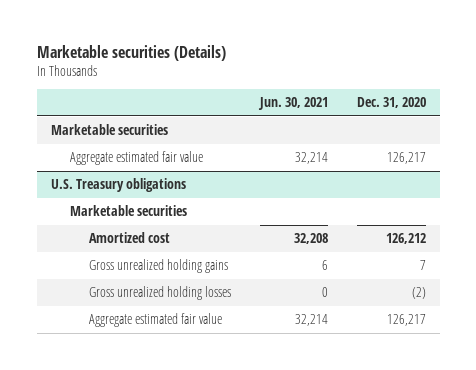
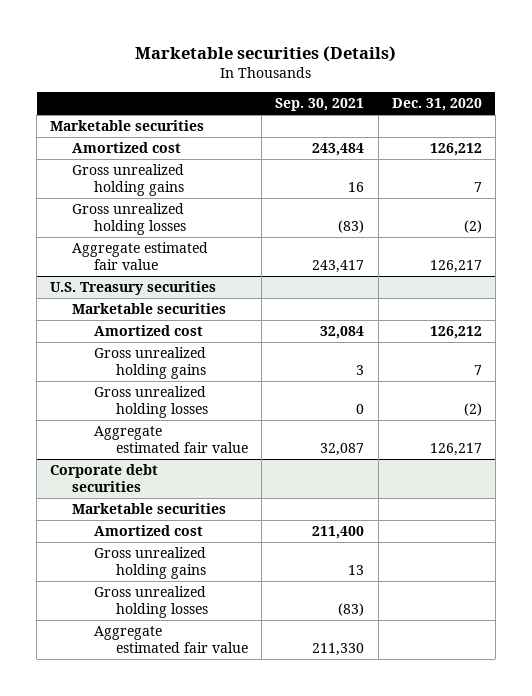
[257,97,328,111] Jun. 30, 2021 -> none
none -> [275,98,365,112] Sep. 30, 2021
none -> [72,142,182,154] Amortized cost
none -> [72,164,185,196] Gross unrealized holding gains
none -> [72,203,187,235] Gross unrealized holding losses
[50,178,186,193] U.S. Treasury obligations -> [50,281,217,296] U.S. Treasury securities
none -> [50,464,159,492] Corporate debt securities
none -> [72,503,227,515] Marketable securities
none -> [94,525,204,537] Amortized cost
none -> [94,547,207,579] Gross unrealized holding gains
none -> [94,586,208,618] Gross unrealized holding losses
none -> [94,626,248,653] Aggregate estimated fair value

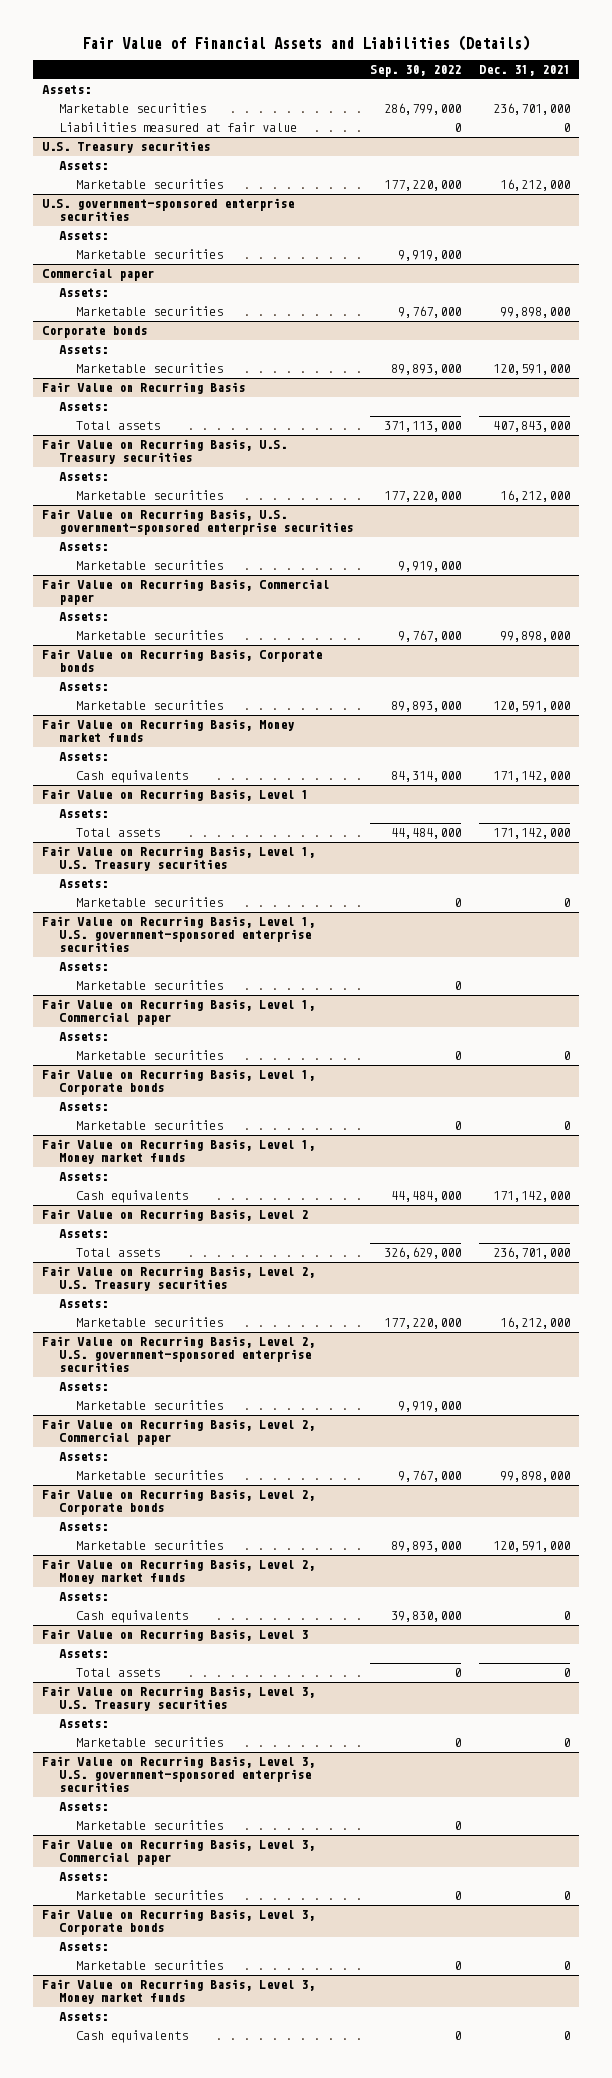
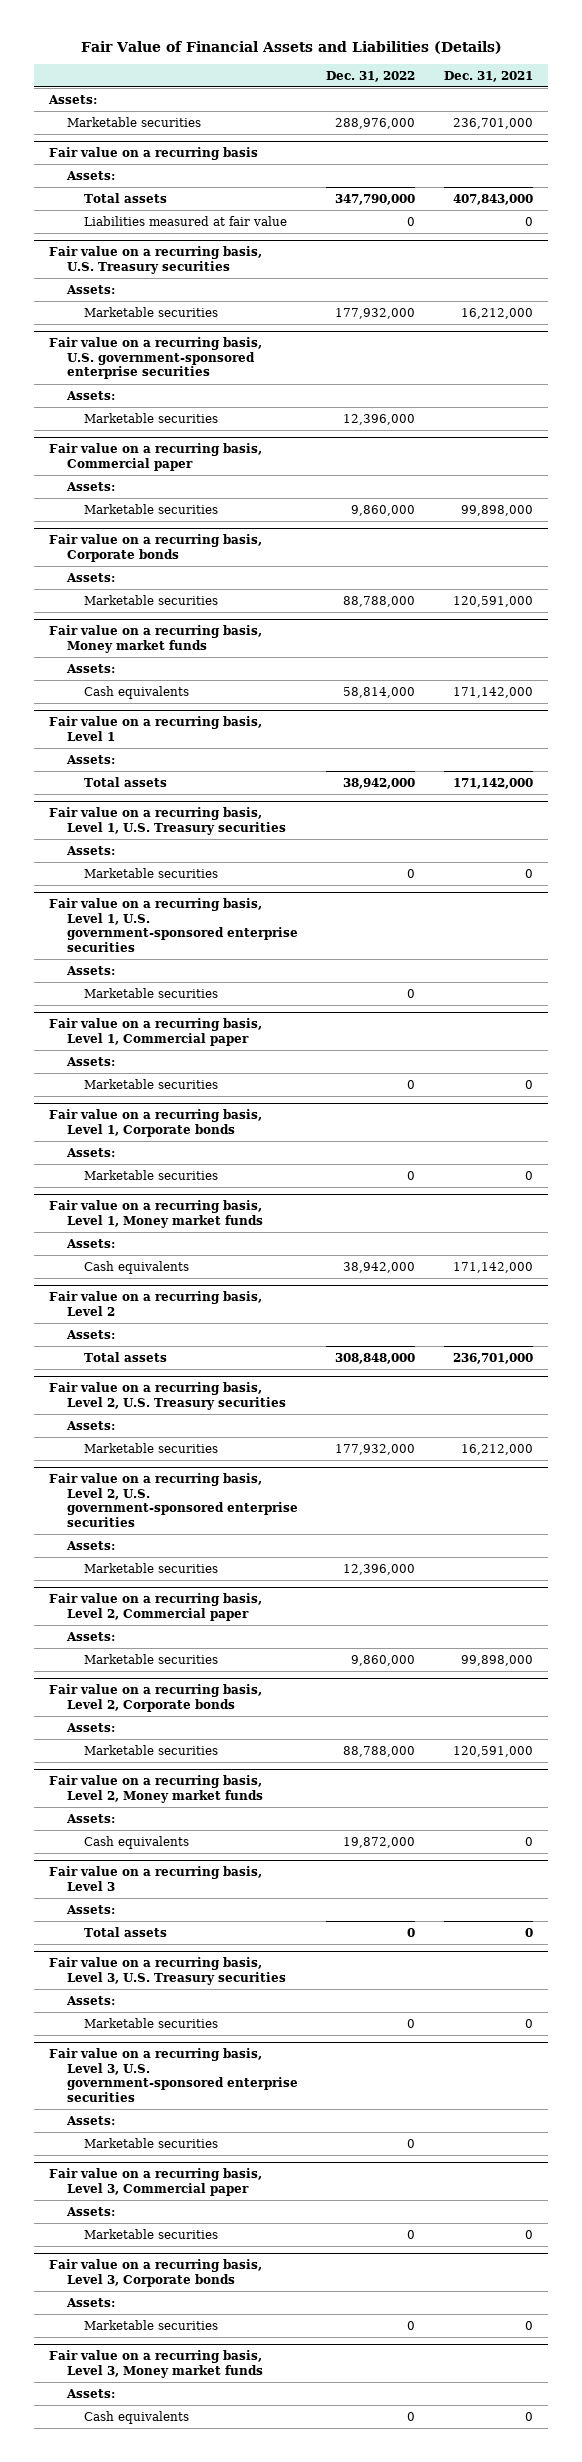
[370,65,462,78] Sep. 30, 2022 -> none
none -> [326,70,416,82] Dec. 31, 2022
[58,122,297,133] Liabilities measured at fair value -> none
[41,141,210,154] U.S. Treasury securities -> none
[58,161,108,171] Assets: -> none
[75,179,223,190] Marketable securities -> none
[41,198,294,222] U.S. government-sponsored enterprise securities -> none
[58,231,108,241] Assets: -> none
[75,249,223,260] Marketable securities -> none
[41,268,154,282] Commercial paper -> none
[58,288,108,298] Assets: -> none
[75,306,223,317] Marketable securities -> none
[41,326,147,339] Corporate bonds -> none
[58,345,108,355] Assets: -> none
[75,363,223,374] Marketable securities -> none
[41,382,245,395] Fair Value on Recurring Basis -> [48,146,258,160] Fair value on a recurring basis
none -> [84,215,288,226] Liabilities measured at fair value
[41,439,287,465] Fair Value on Recurring Basis, U.S. Treasury securities -> [48,245,262,274] Fair value on a recurring basis, U.S. Treasury securities
[41,509,353,536] Fair Value on Recurring Basis, U.S. government-sponsored enterprise securities -> [48,336,262,380] Fair value on a recurring basis, U.S. government-sponsored enterprise securities
[41,579,329,606] Fair Value on Recurring Basis, Commercial paper -> [48,442,262,471] Fair value on a recurring basis, Commercial paper
[41,649,322,673] Fair Value on Recurring Basis, Corporate bonds -> [48,533,262,562] Fair value on a recurring basis, Corporate bonds
[41,719,294,743] Fair Value on Recurring Basis, Money market funds -> [48,624,262,653] Fair value on a recurring basis, Money market funds
[41,789,308,802] Fair Value on Recurring Basis, Level 1 -> [48,715,262,741] Fair value on a recurring basis, Level 1
[41,846,315,872] Fair Value on Recurring Basis, Level 1, U.S. Treasury securities -> [48,806,286,835] Fair value on a recurring basis, Level 1, U.S. Treasury securities
[41,916,315,953] Fair Value on Recurring Basis, Level 1, U.S. government-sponsored enterprise securities -> [48,897,298,953] Fair value on a recurring basis, Level 1, U.S. government-sponsored enterprise securities
[41,999,315,1026] Fair Value on Recurring Basis, Level 1, Commercial paper -> [48,1017,262,1046] Fair value on a recurring basis, Level 1, Commercial paper
[41,1069,315,1096] Fair Value on Recurring Basis, Level 1, Corporate bonds -> [48,1108,262,1137] Fair value on a recurring basis, Level 1, Corporate bonds
[41,1139,315,1165] Fair Value on Recurring Basis, Level 1, Money market funds -> [48,1199,263,1228] Fair value on a recurring basis, Level 1, Money market funds
[41,1209,308,1222] Fair Value on Recurring Basis, Level 2 -> [48,1290,262,1316] Fair value on a recurring basis, Level 2
[41,1266,315,1292] Fair Value on Recurring Basis, Level 2, U.S. Treasury securities -> [48,1381,286,1410] Fair value on a recurring basis, Level 2, U.S. Treasury securities
[41,1336,315,1373] Fair Value on Recurring Basis, Level 2, U.S. government-sponsored enterprise securities -> [48,1472,298,1528] Fair value on a recurring basis, Level 2, U.S. government-sponsored enterprise securities
[41,1419,315,1446] Fair Value on Recurring Basis, Level 2, Commercial paper -> [48,1592,262,1621] Fair value on a recurring basis, Level 2, Commercial paper
[41,1489,315,1516] Fair Value on Recurring Basis, Level 2, Corporate bonds -> [48,1683,262,1712] Fair value on a recurring basis, Level 2, Corporate bonds
[41,1559,315,1585] Fair Value on Recurring Basis, Level 2, Money market funds -> [48,1774,263,1803] Fair value on a recurring basis, Level 2, Money market funds
[41,1629,308,1642] Fair Value on Recurring Basis, Level 3 -> [48,1865,262,1891] Fair value on a recurring basis, Level 3
[41,1686,315,1712] Fair Value on Recurring Basis, Level 3, U.S. Treasury securities -> [48,1956,286,1985] Fair value on a recurring basis, Level 3, U.S. Treasury securities
[41,1756,315,1793] Fair Value on Recurring Basis, Level 3, U.S. government-sponsored enterprise securities -> [48,2047,298,2103] Fair value on a recurring basis, Level 3, U.S. government-sponsored enterprise securities
[41,1839,315,1866] Fair Value on Recurring Basis, Level 3, Commercial paper -> [48,2167,262,2196] Fair value on a recurring basis, Level 3, Commercial paper
[41,1909,315,1936] Fair Value on Recurring Basis, Level 3, Corporate bonds -> [48,2258,262,2287] Fair value on a recurring basis, Level 3, Corporate bonds
[41,1979,315,2005] Fair Value on Recurring Basis, Level 3, Money market funds -> [48,2349,263,2378] Fair value on a recurring basis, Level 3, Money market funds

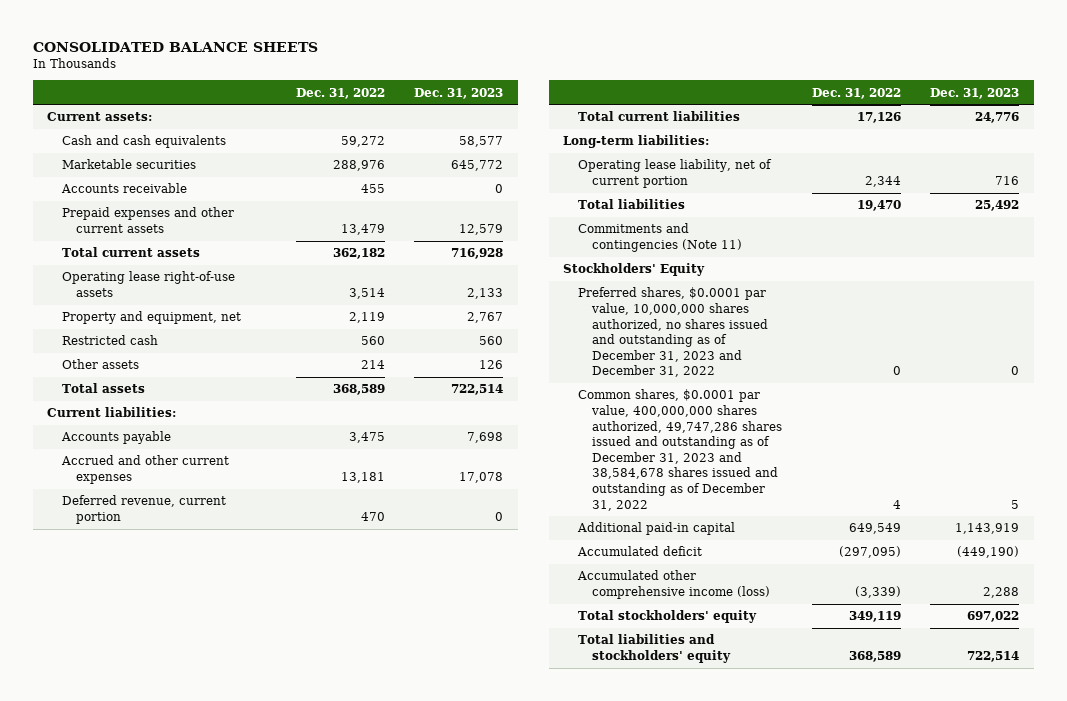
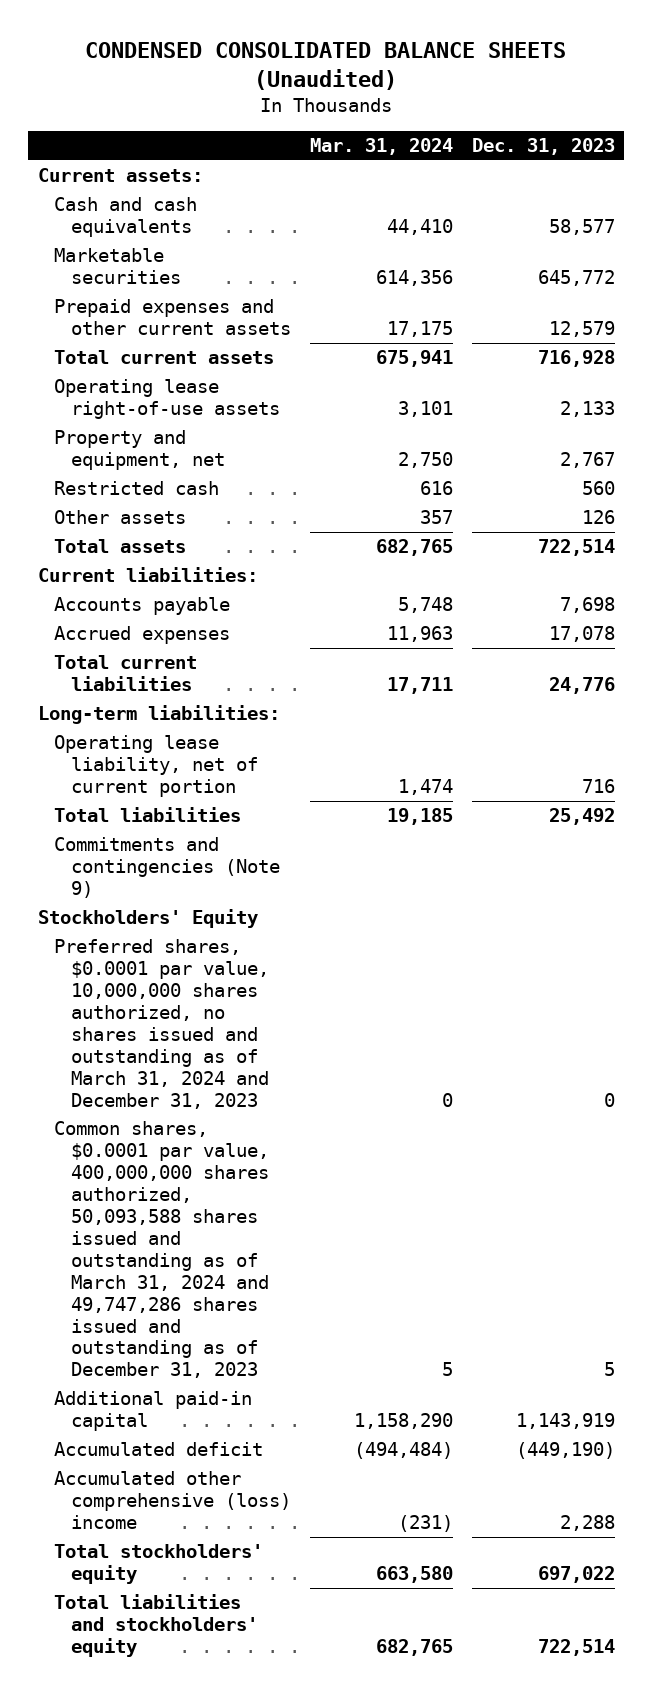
[32,41,318,52] CONSOLIDATED BALANCE SHEETS -> [85,41,567,90] CONDENSED CONSOLIDATED BALANCE SHEETS (Unaudited)
[295,87,385,99] Dec. 31, 2022 -> none
none -> [309,138,453,156] Mar. 31, 2024
[60,183,187,194] Accounts receivable -> none
[61,495,226,525] Deferred revenue, current portion -> none
[60,455,229,485] Accrued and other current expenses -> [54,626,231,645] Accrued expenses
[577,223,742,253] Commitments and contingencies (Note 11) -> [54,837,280,899] Commitments and contingencies (Note 9)
[577,287,768,378] Preferred shares, $0.0001 par value, 10,000,000 shares authorized, no shares issued and outstanding as of December 31, 2023 and December 31, 2022 -> [54,939,269,1109] Preferred shares, $0.0001 par value, 10,000,000 shares authorized, no shares issued and outstanding as of March 31, 2024 and December 31, 2023
[577,389,782,511] Common shares, $0.0001 par value, 400,000,000 shares authorized, 49,747,286 shares issued and outstanding as of December 31, 2023 and 38,584,678 shares issued and outstanding as of December 31, 2022 -> [54,1121,269,1379] Common shares, $0.0001 par value, 400,000,000 shares authorized, 50,093,588 shares issued and outstanding as of March 31, 2024 and 49,747,286 shares issued and outstanding as of December 31, 2023
[576,570,770,600] Accumulated other comprehensive income (loss) -> [54,1471,291,1530] Accumulated other comprehensive (loss) income

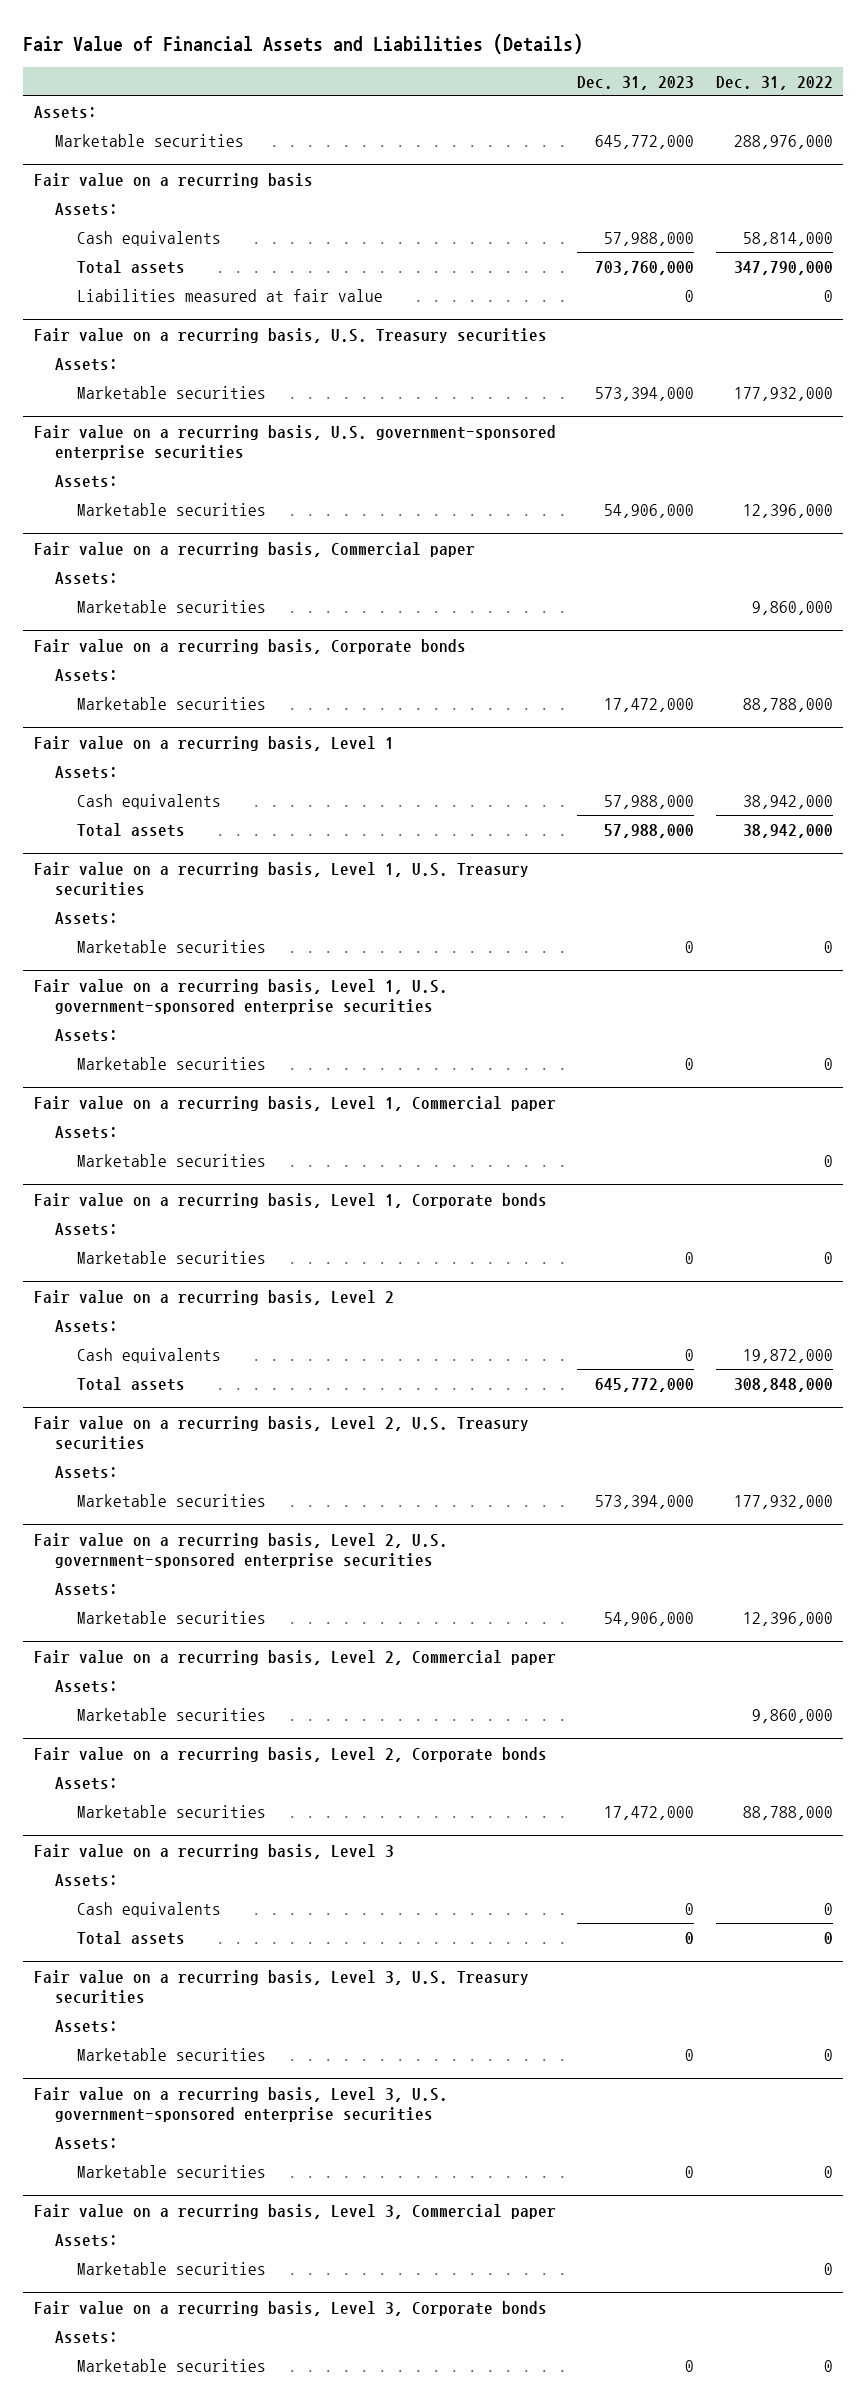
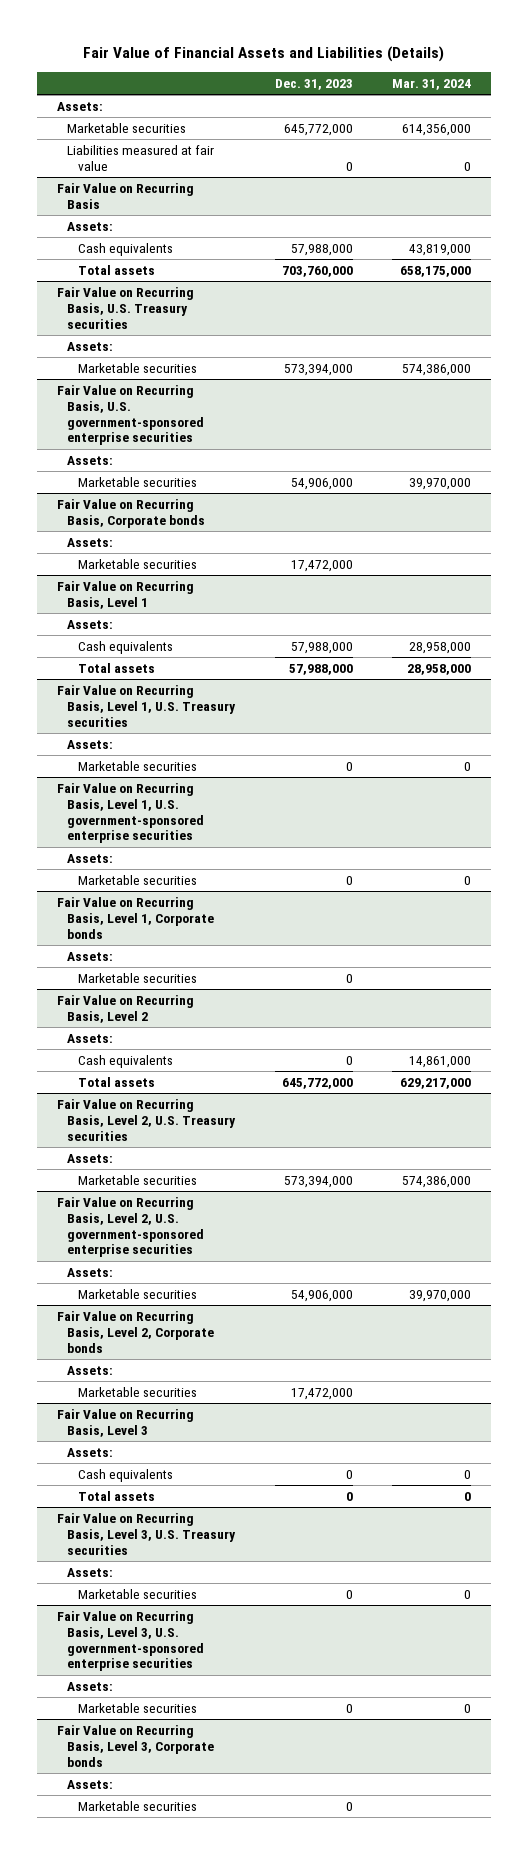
[715,75,833,90] Dec. 31, 2022 -> none
none -> [391,79,471,91] Mar. 31, 2024
none -> [67,145,215,171] Liabilities measured at fair value
[34,172,314,188] Fair value on a recurring basis -> [56,183,194,209] Fair Value on Recurring Basis
[76,288,383,302] Liabilities measured at fair value -> none
[34,327,548,343] Fair value on a recurring basis, U.S. Treasury securities -> [56,287,194,329] Fair Value on Recurring Basis, U.S. Treasury securities
[34,424,557,460] Fair value on a recurring basis, U.S. government-sponsored enterprise securities -> [56,385,205,446] Fair Value on Recurring Basis, U.S. government-sponsored enterprise securities
[34,541,476,557] Fair value on a recurring basis, Commercial paper -> none
[55,571,119,585] Assets: -> none
[76,599,266,613] Marketable securities -> none
[34,638,467,654] Fair value on a recurring basis, Corporate bonds -> [56,499,206,528] Fair Value on Recurring Basis, Corporate bonds
[34,735,395,751] Fair value on a recurring basis, Level 1 -> [56,581,194,609] Fair Value on Recurring Basis, Level 1
[34,861,530,896] Fair value on a recurring basis, Level 1, U.S. Treasury securities -> [56,685,237,727] Fair Value on Recurring Basis, Level 1, U.S. Treasury securities
[34,978,449,1014] Fair value on a recurring basis, Level 1, U.S. government-sponsored enterprise securities -> [56,783,205,844] Fair Value on Recurring Basis, Level 1, U.S. government-sponsored enterprise securities
[34,1095,557,1111] Fair value on a recurring basis, Level 1, Commercial paper -> none
[55,1125,119,1139] Assets: -> none
[76,1153,266,1167] Marketable securities -> none
[34,1192,548,1208] Fair value on a recurring basis, Level 1, Corporate bonds -> [56,897,215,939] Fair Value on Recurring Basis, Level 1, Corporate bonds
[34,1289,395,1305] Fair value on a recurring basis, Level 2 -> [56,995,194,1023] Fair Value on Recurring Basis, Level 2
[34,1415,530,1450] Fair value on a recurring basis, Level 2, U.S. Treasury securities -> [56,1099,237,1141] Fair Value on Recurring Basis, Level 2, U.S. Treasury securities
[34,1532,449,1568] Fair value on a recurring basis, Level 2, U.S. government-sponsored enterprise securities -> [56,1197,205,1258] Fair Value on Recurring Basis, Level 2, U.S. government-sponsored enterprise securities
[34,1649,557,1665] Fair value on a recurring basis, Level 2, Commercial paper -> none
[55,1679,119,1693] Assets: -> none
[76,1707,266,1721] Marketable securities -> none
[34,1746,548,1762] Fair value on a recurring basis, Level 2, Corporate bonds -> [56,1311,215,1353] Fair Value on Recurring Basis, Level 2, Corporate bonds
[34,1843,395,1859] Fair value on a recurring basis, Level 3 -> [56,1409,194,1437] Fair Value on Recurring Basis, Level 3
[34,1969,530,2004] Fair value on a recurring basis, Level 3, U.S. Treasury securities -> [56,1513,237,1555] Fair Value on Recurring Basis, Level 3, U.S. Treasury securities
[34,2086,449,2122] Fair value on a recurring basis, Level 3, U.S. government-sponsored enterprise securities -> [56,1611,205,1672] Fair Value on Recurring Basis, Level 3, U.S. government-sponsored enterprise securities
[34,2203,557,2219] Fair value on a recurring basis, Level 3, Commercial paper -> none
[55,2233,119,2247] Assets: -> none
[76,2261,266,2275] Marketable securities -> none
[34,2300,548,2316] Fair value on a recurring basis, Level 3, Corporate bonds -> [56,1725,215,1767] Fair Value on Recurring Basis, Level 3, Corporate bonds

